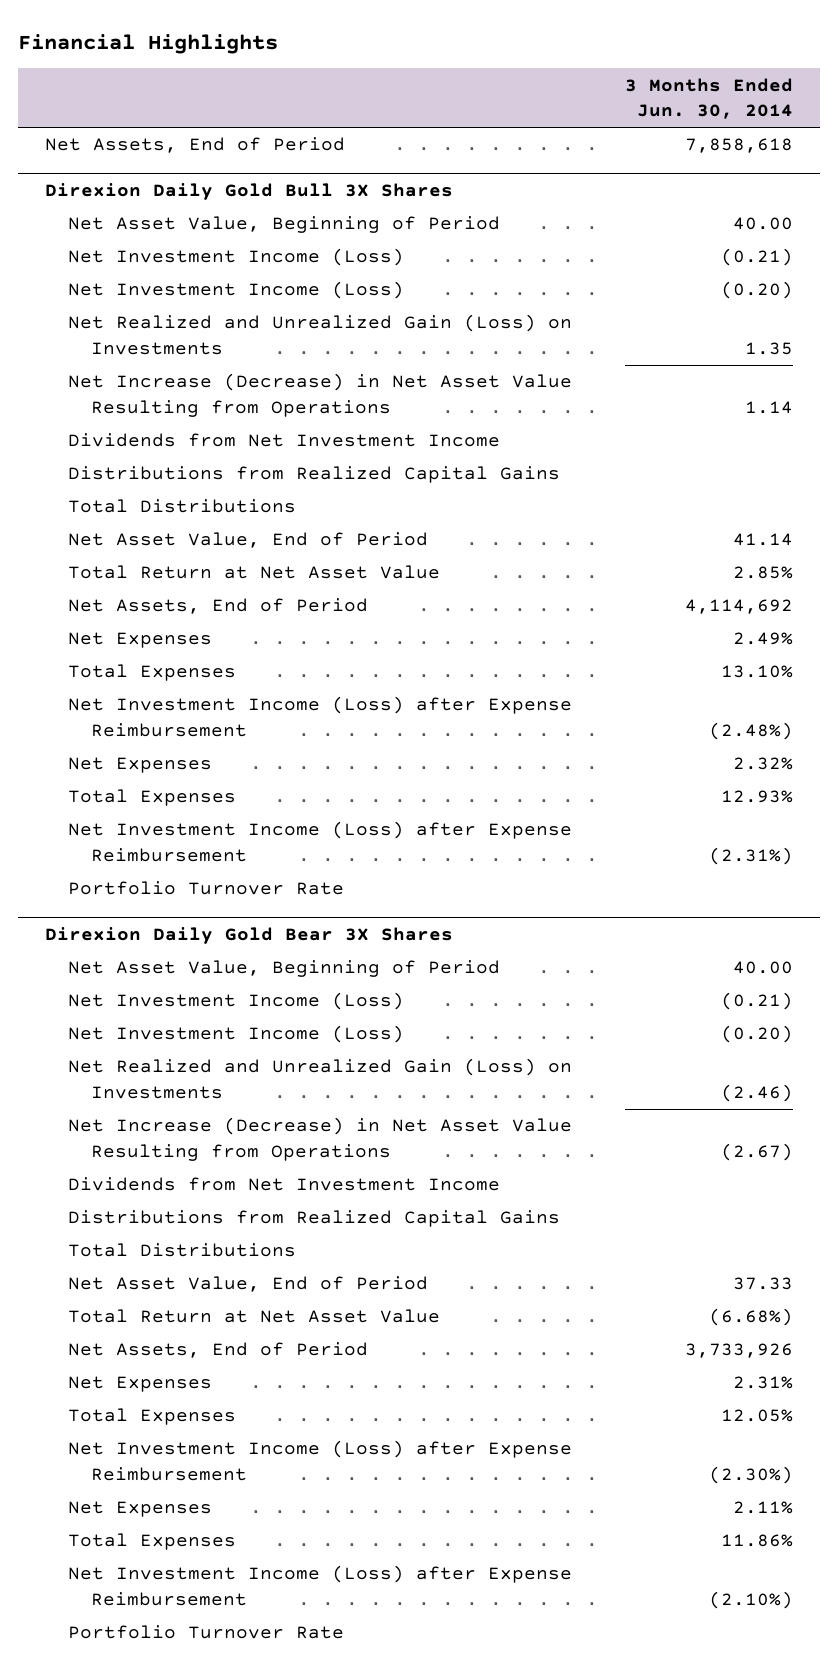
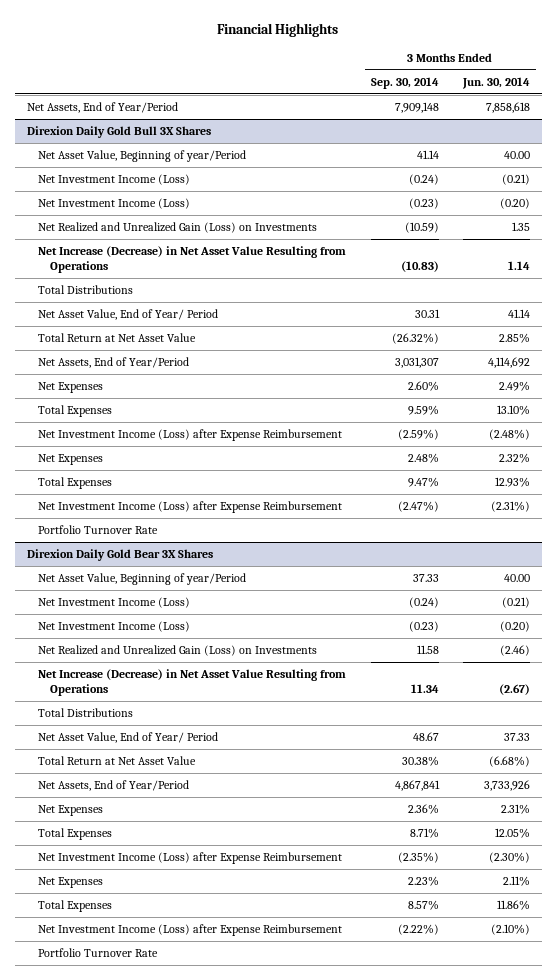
none -> [370,76,439,89] Sep. 30, 2014
[44,137,345,154] Net Assets, End of Period -> [26,102,178,114] Net Assets, End of Year/Period
[67,216,500,234] Net Asset Value, Beginning of Period -> [38,150,247,163] Net Asset Value, Beginning of year/Period
[67,433,500,448] Dividends from Net Investment Income -> none
[67,466,560,484] Distributions from Realized Capital Gains -> none
[67,532,428,549] Net Asset Value, End of Period -> [38,309,219,321] Net Asset Value, End of Year/ Period
[67,598,368,615] Net Assets, End of Period -> [38,357,190,369] Net Assets, End of Year/Period
[67,960,500,978] Net Asset Value, Beginning of Period -> [38,573,247,586] Net Asset Value, Beginning of year/Period
[67,1177,500,1192] Dividends from Net Investment Income -> none
[67,1210,560,1228] Distributions from Realized Capital Gains -> none
[67,1276,428,1293] Net Asset Value, End of Period -> [38,732,219,744] Net Asset Value, End of Year/ Period
[67,1342,368,1359] Net Assets, End of Period -> [38,780,190,792] Net Assets, End of Year/Period

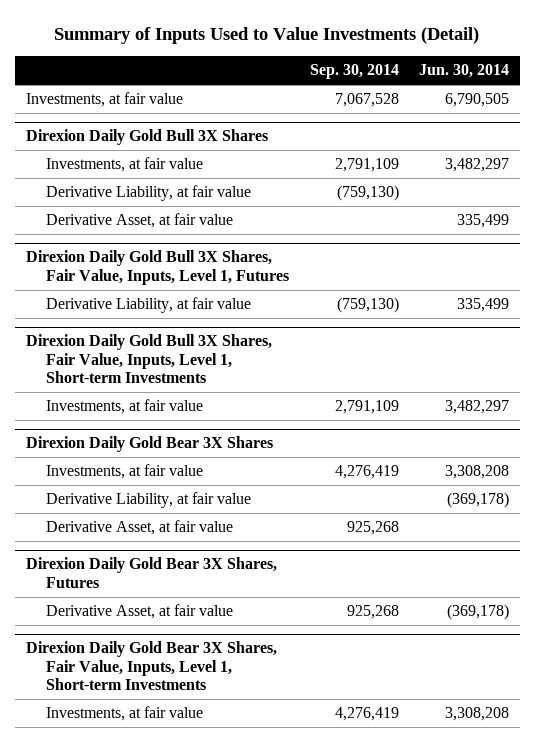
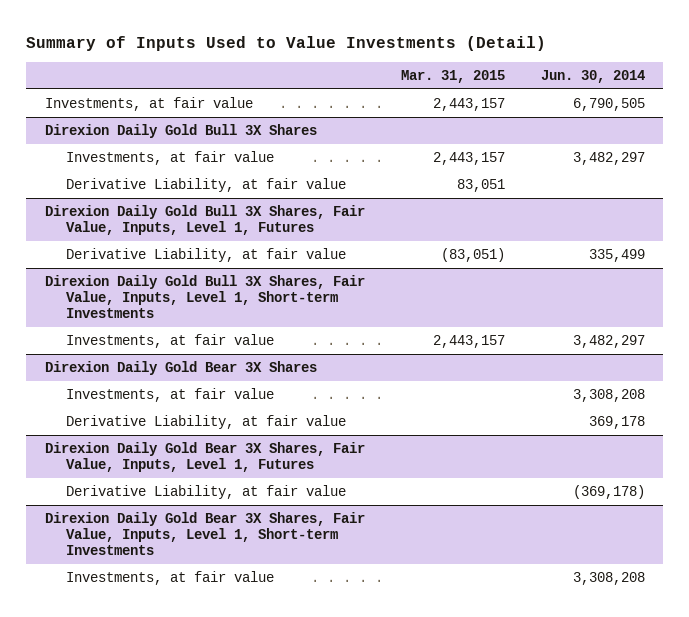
[309,64,399,80] Sep. 30, 2014 -> none
none -> [400,69,505,83] Mar. 31, 2015
[45,213,233,229] Derivative Asset, at fair value -> none
none -> [66,415,347,430] Derivative Liability, at fair value
none -> [44,442,365,473] Direxion Daily Gold Bear 3X Shares, Fair Value, Inputs, Level 1, Futures
[45,520,233,536] Derivative Asset, at fair value -> none
[25,557,277,588] Direxion Daily Gold Bear 3X Shares, Futures -> none
[45,604,233,620] Derivative Asset, at fair value -> none

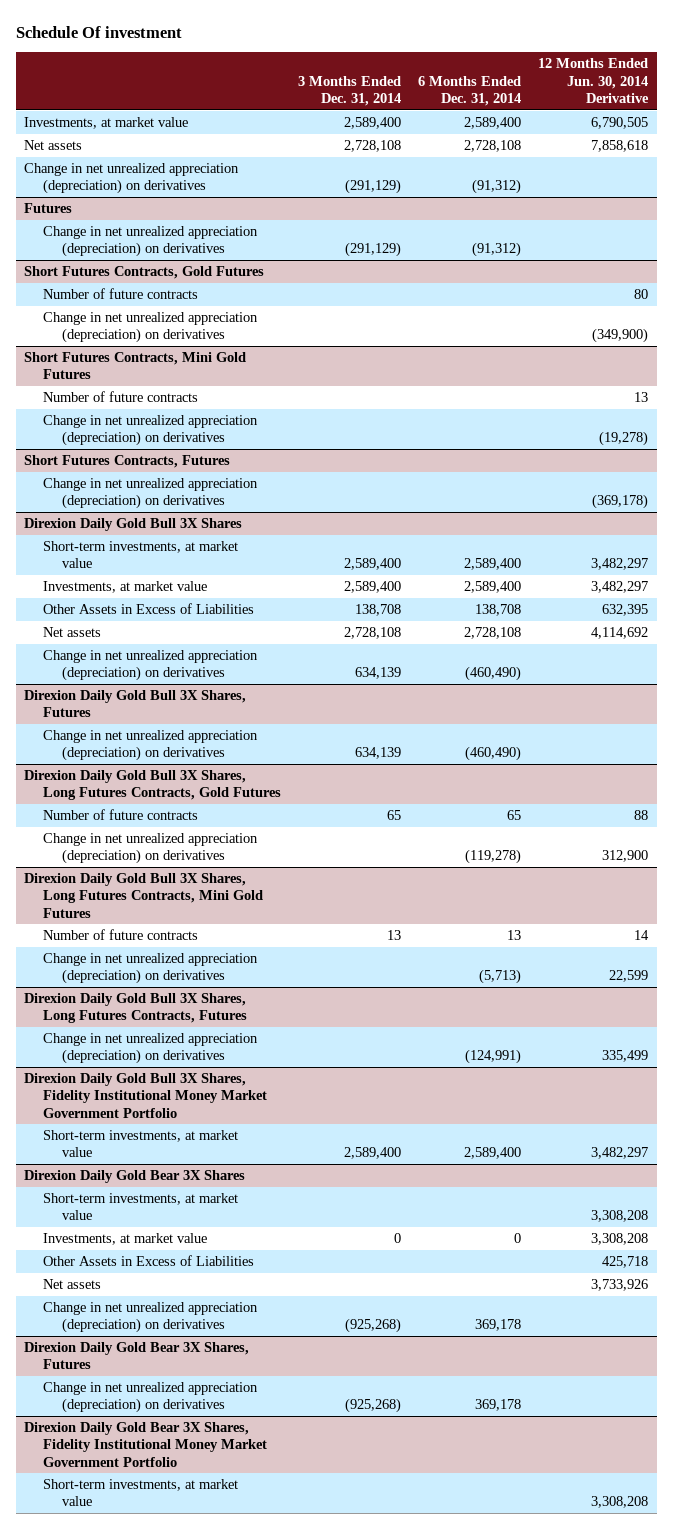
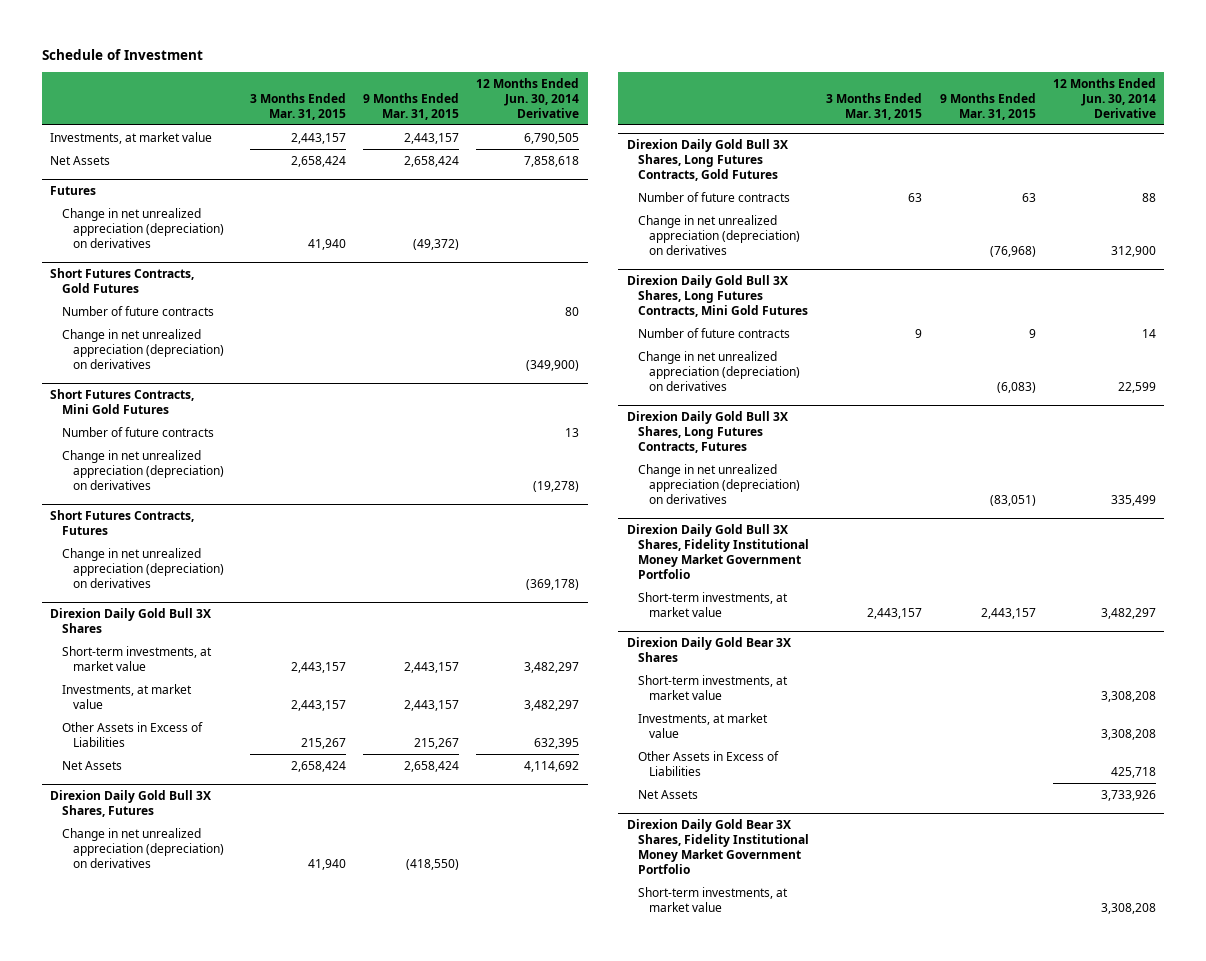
[15,26,182,39] Schedule Of investment -> [41,49,203,61] Schedule of Investment
[298,75,402,107] 3 Months Ended Dec. 31, 2014 -> none
[418,75,522,107] 6 Months Ended Dec. 31, 2014 -> none
none -> [249,92,346,120] 3 Months Ended Mar. 31, 2015
none -> [363,92,460,120] 9 Months Ended Mar. 31, 2015
[24,162,240,195] Change in net unrealized appreciation (depreciation) on derivatives -> none
[24,139,83,150] Net assets -> [50,155,111,165] Net Assets
[43,649,259,682] Change in net unrealized appreciation (depreciation) on derivatives -> none
[43,626,102,637] Net assets -> [61,760,122,770] Net Assets
[43,1301,259,1334] Change in net unrealized appreciation (depreciation) on derivatives -> none
[24,1341,250,1370] Direxion Daily Gold Bear 3X Shares, Futures -> none
[43,1381,259,1414] Change in net unrealized appreciation (depreciation) on derivatives -> none
[43,1278,102,1289] Net assets -> [637,789,698,799] Net Assets

